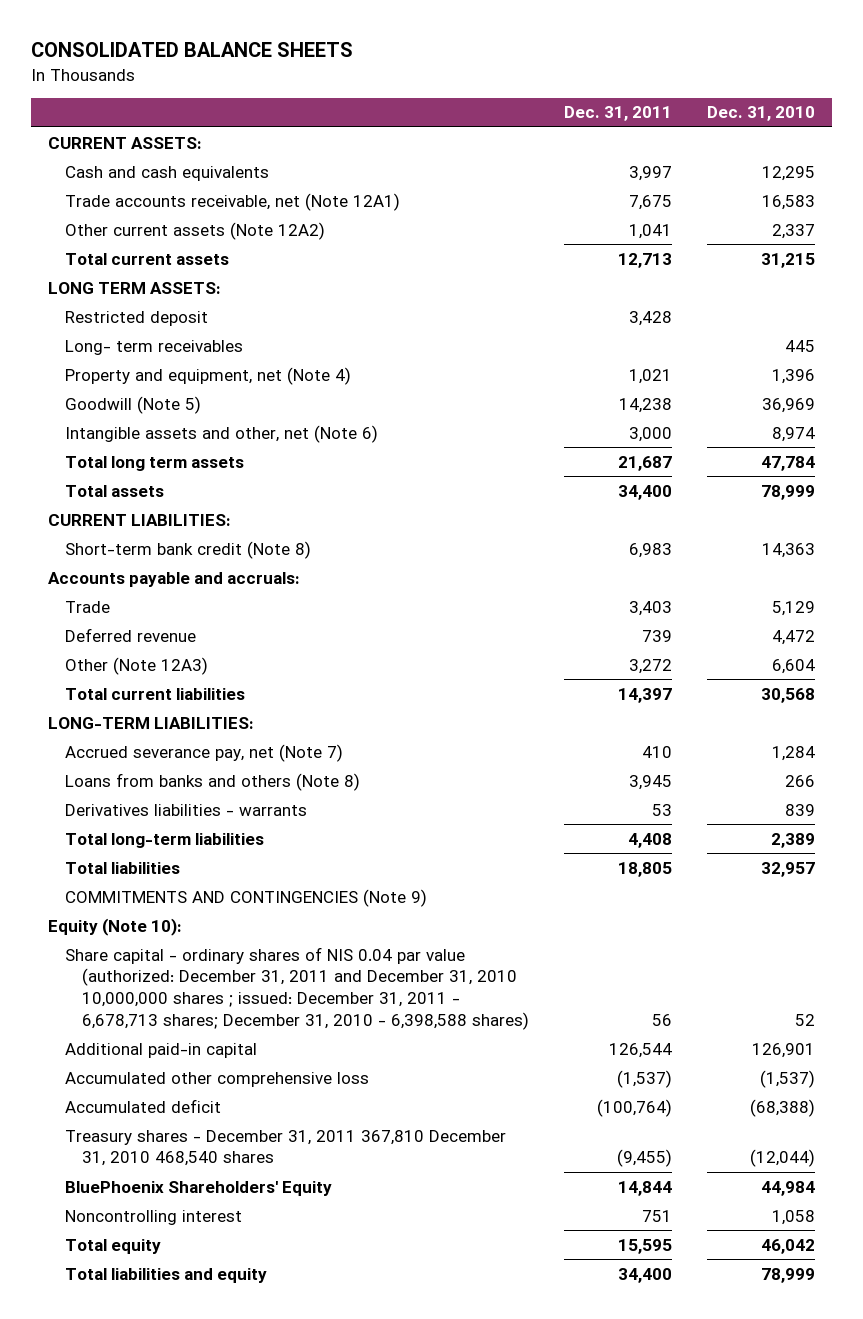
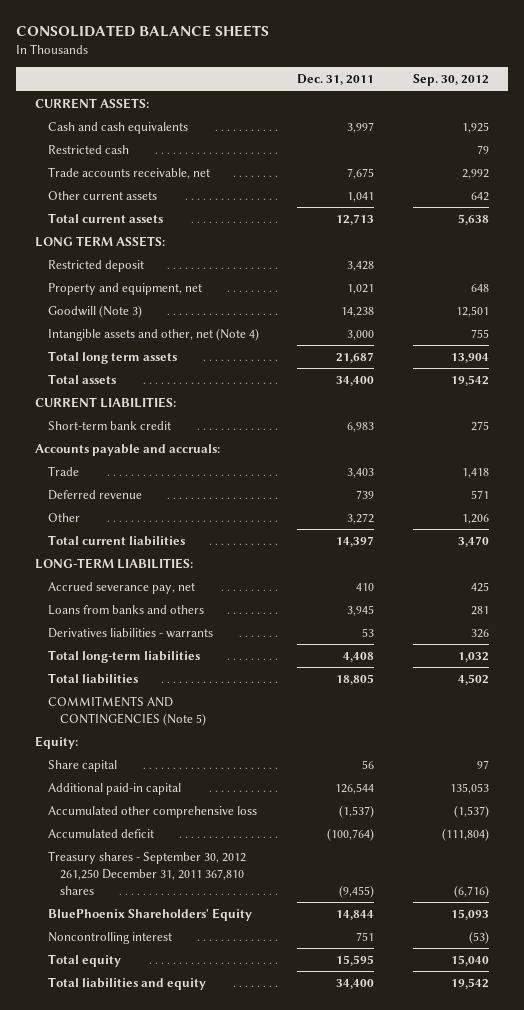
[706,106,815,122] Dec. 31, 2010 -> none
none -> [412,74,489,87] Sep. 30, 2012
none -> [47,144,129,154] Restricted cash
[64,192,400,211] Trade accounts receivable, net (Note 12A1) -> [47,166,210,179] Trade accounts receivable, net
[64,221,325,240] Other current assets (Note 12A2) -> [47,190,157,200] Other current assets
[64,339,243,355] Long- term receivables -> none
[64,366,351,385] Property and equipment, net (Note 4) -> [47,282,202,295] Property and equipment, net
[64,395,201,414] Goodwill (Note 5) -> [47,304,142,318] Goodwill (Note 3)
[64,424,378,443] Intangible assets and other, net (Note 6) -> [47,327,259,341] Intangible assets and other, net (Note 4)
[64,540,311,559] Short-term bank credit (Note 8) -> [47,420,171,430] Short-term bank credit
[64,656,208,675] Other (Note 12A3) -> [47,512,80,522] Other
[64,743,343,762] Accrued severance pay, net (Note 7) -> [47,581,195,594] Accrued severance pay, net
[64,772,360,791] Loans from banks and others (Note 8) -> [47,604,204,615] Loans from banks and others
[64,888,427,907] COMMITMENTS AND CONTINGENCIES (Note 9) -> [47,695,207,726] COMMITMENTS AND CONTINGENCIES (Note 5)
[48,917,183,936] Equity (Note 10): -> [35,735,79,749] Equity:
[64,946,529,1031] Share capital - ordinary shares of NIS 0.04 par value (authorized: December 31, 2011 and December 31, 2010 10,000,000 shares ; issued: December 31, 2011 - 6,678,713 shares; December 31, 2010 - 6,398,588 shares) -> [47,759,117,772] Share capital
[64,1129,506,1167] Treasury shares - December 31, 2011 367,810 December 31, 2010 468,540 shares -> [47,850,246,895] Treasury shares - September 30, 2012 261,250 December 31, 2011 367,810 shares

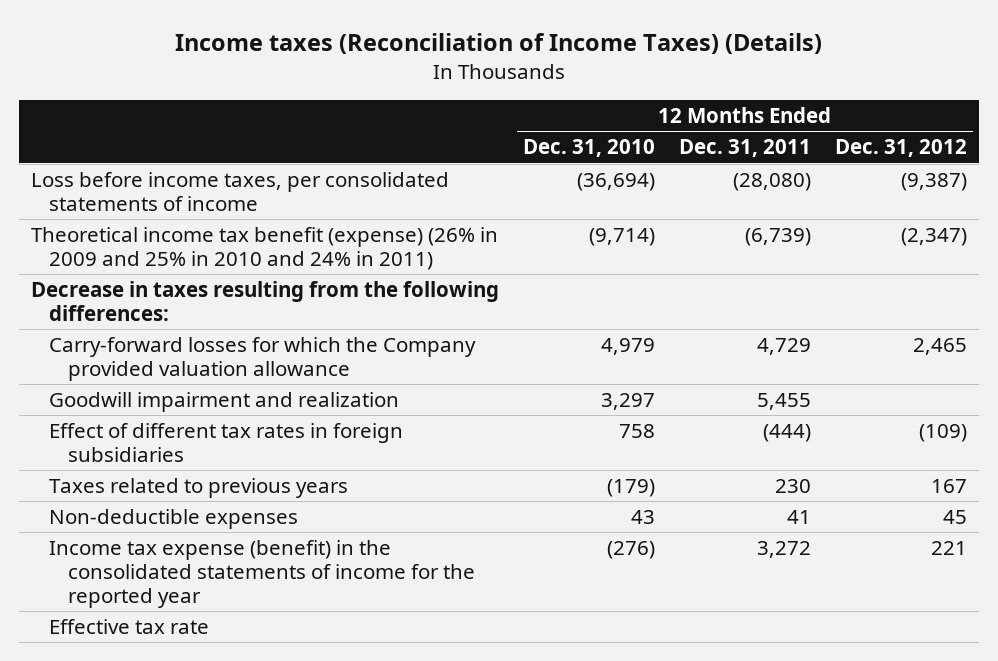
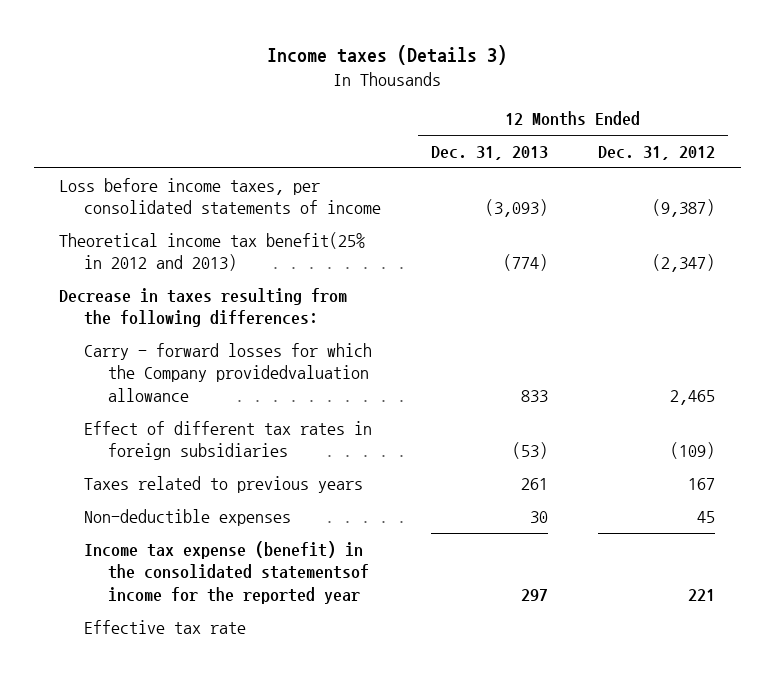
[175,33,823,55] Income taxes (Reconciliation of Income Taxes) (Details) -> [267,45,508,66] Income taxes (Details 3)
[523,139,656,158] Dec. 31, 2010 -> none
[679,139,812,158] Dec. 31, 2011 -> none
none -> [431,145,549,160] Dec. 31, 2013
[31,227,499,271] Theoretical income tax benefit (expense) (26% in 2009 and 25% in 2010 and 24% in 2011) -> [59,231,366,272] Theoretical income tax benefit(25% in 2012 and 2013)
[49,392,400,413] Goodwill impairment and realization -> none
[49,337,477,382] Carry-forward losses for which the Company provided valuation allowance -> [83,342,372,403] Carry - forward losses for which the Company providedvaluation allowance
[49,540,475,608] Income tax expense (benefit) in the consolidated statements of income for the reported year -> [83,540,370,605] Income tax expense (benefit) in the consolidated statementsof income for the reported year

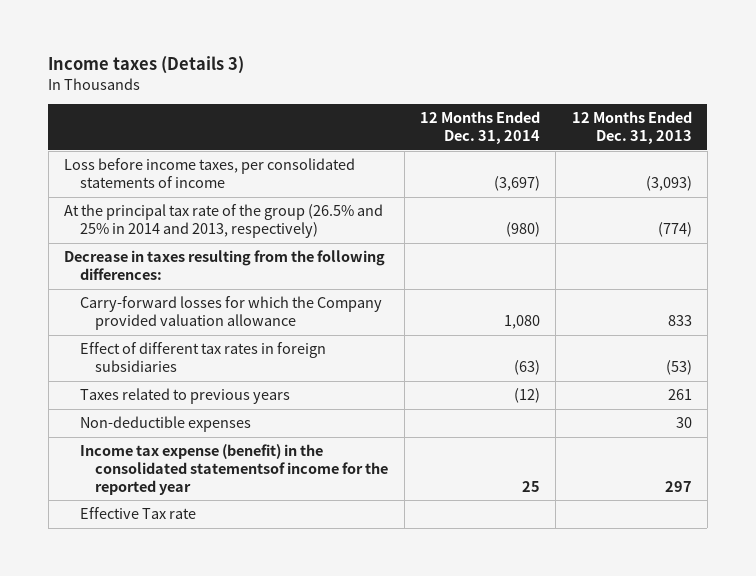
[598,145,716,160] Dec. 31, 2012 -> none
none -> [419,111,540,144] 12 Months Ended Dec. 31, 2014
[59,231,366,272] Theoretical income tax benefit(25% in 2012 and 2013) -> [64,204,384,238] At the principal tax rate of the group (26.5% and 25% in 2014 and 2013, respectively)
[83,342,372,403] Carry - forward losses for which the Company providedvaluation allowance -> [79,296,382,330] Carry-forward losses for which the Company provided valuation allowance
[83,619,246,634] Effective tax rate -> [79,507,196,520] Effective Tax rate

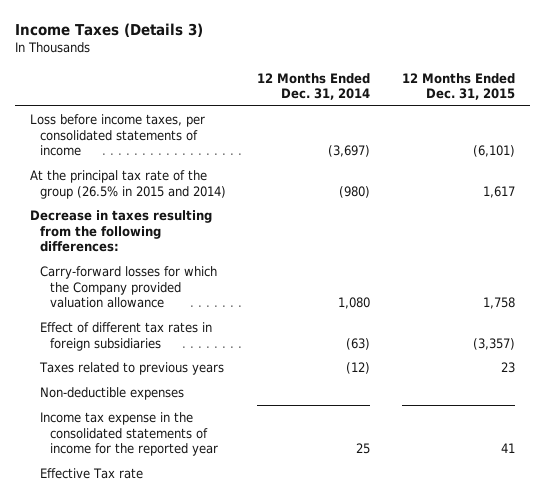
[48,56,245,75] Income taxes (Details 3) -> [14,22,203,37] Income Taxes (Details 3)
[571,111,692,144] 12 Months Ended Dec. 31, 2013 -> none
none -> [401,72,515,101] 12 Months Ended Dec. 31, 2015
[64,204,384,238] At the principal tax rate of the group (26.5% and 25% in 2014 and 2013, respectively) -> [30,170,227,199] At the principal tax rate of the group (26.5% in 2015 and 2014)
[79,444,389,495] Income tax expense (benefit) in the consolidated statementsof income for the reported year -> [40,412,219,457] Income tax expense in the consolidated statements of income for the reported year

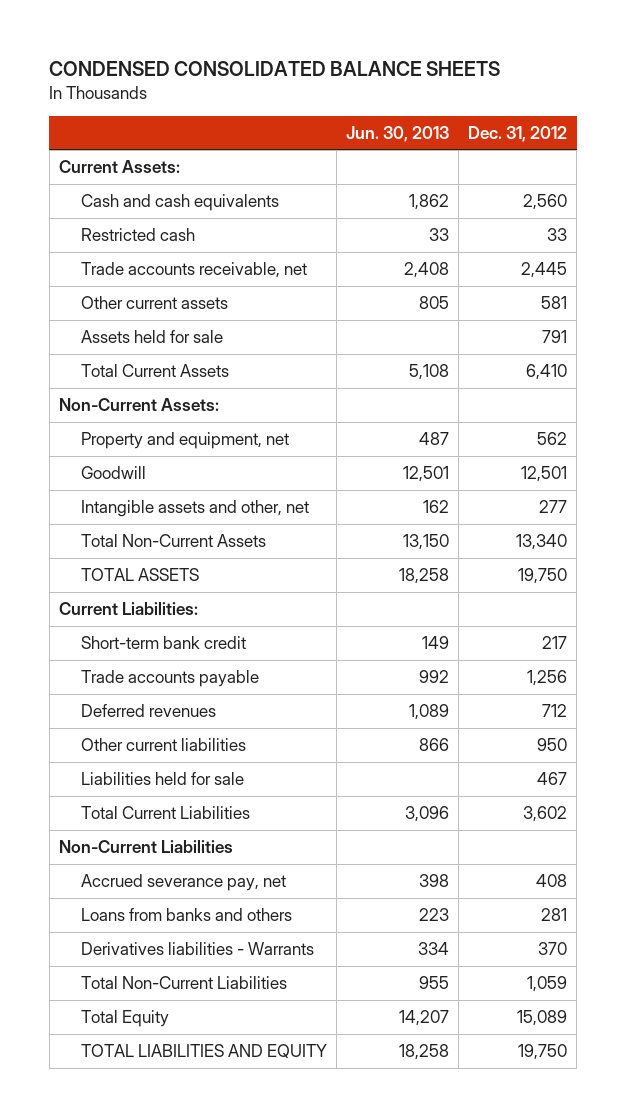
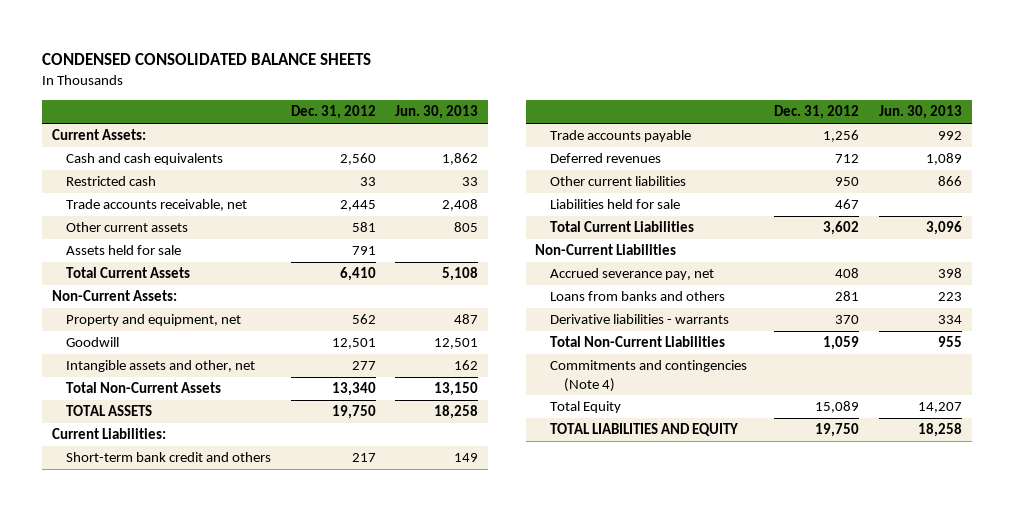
[81,636,247,650] Short-term bank credit -> [66,452,272,463] Short-term bank credit and others
[81,942,315,956] Derivatives liabilities - Warrants -> [549,314,729,325] Derivative liabilities - warrants
none -> [549,360,747,392] Commitments and contingencies (Note 4)

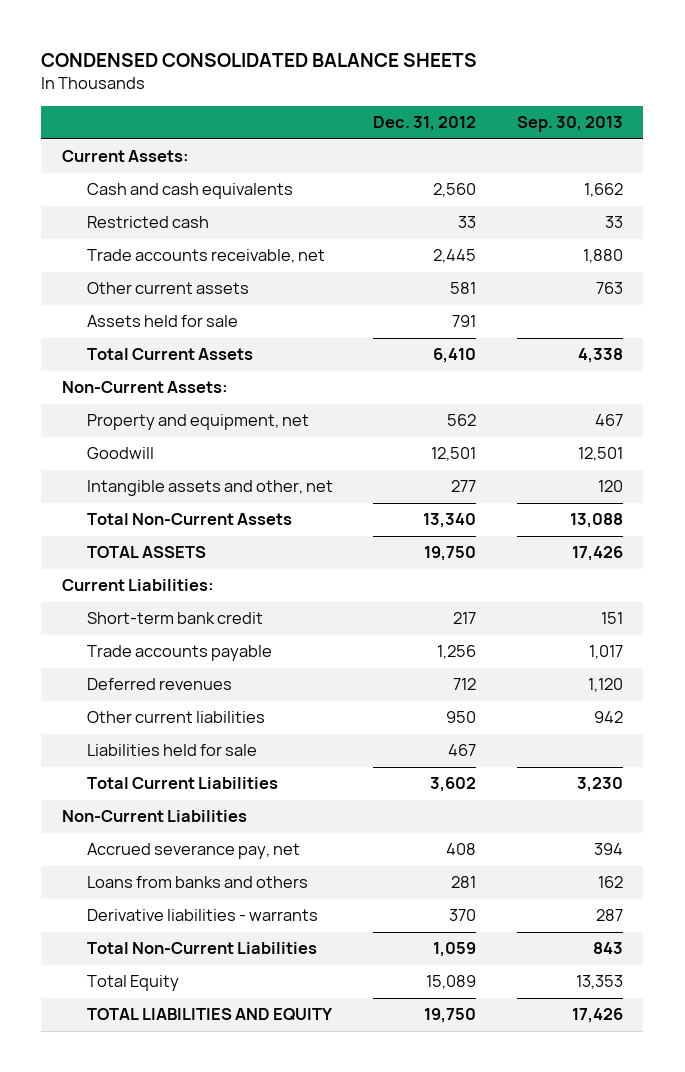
[395,105,479,120] Jun. 30, 2013 -> none
none -> [516,116,623,133] Sep. 30, 2013
[66,452,272,463] Short-term bank credit and others -> [86,612,263,625] Short-term bank credit
[549,360,747,392] Commitments and contingencies (Note 4) -> none

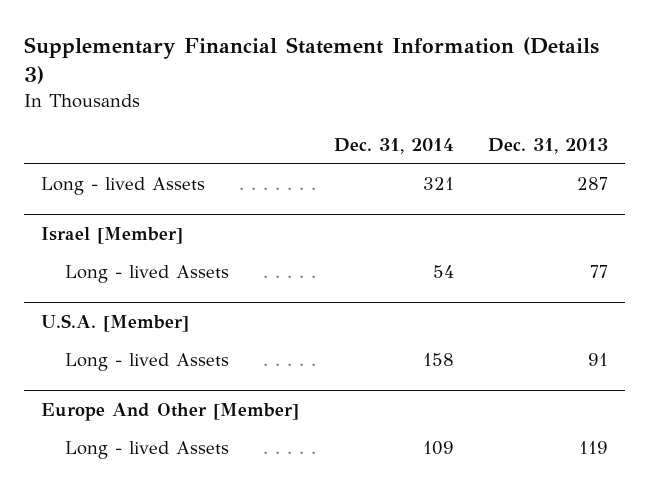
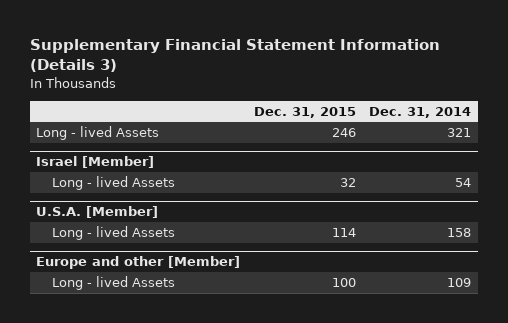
[488,138,609,155] Dec. 31, 2013 -> none
none -> [253,106,356,118] Dec. 31, 2015
[41,403,300,422] Europe And Other [Member] -> [36,256,241,270] Europe and other [Member]

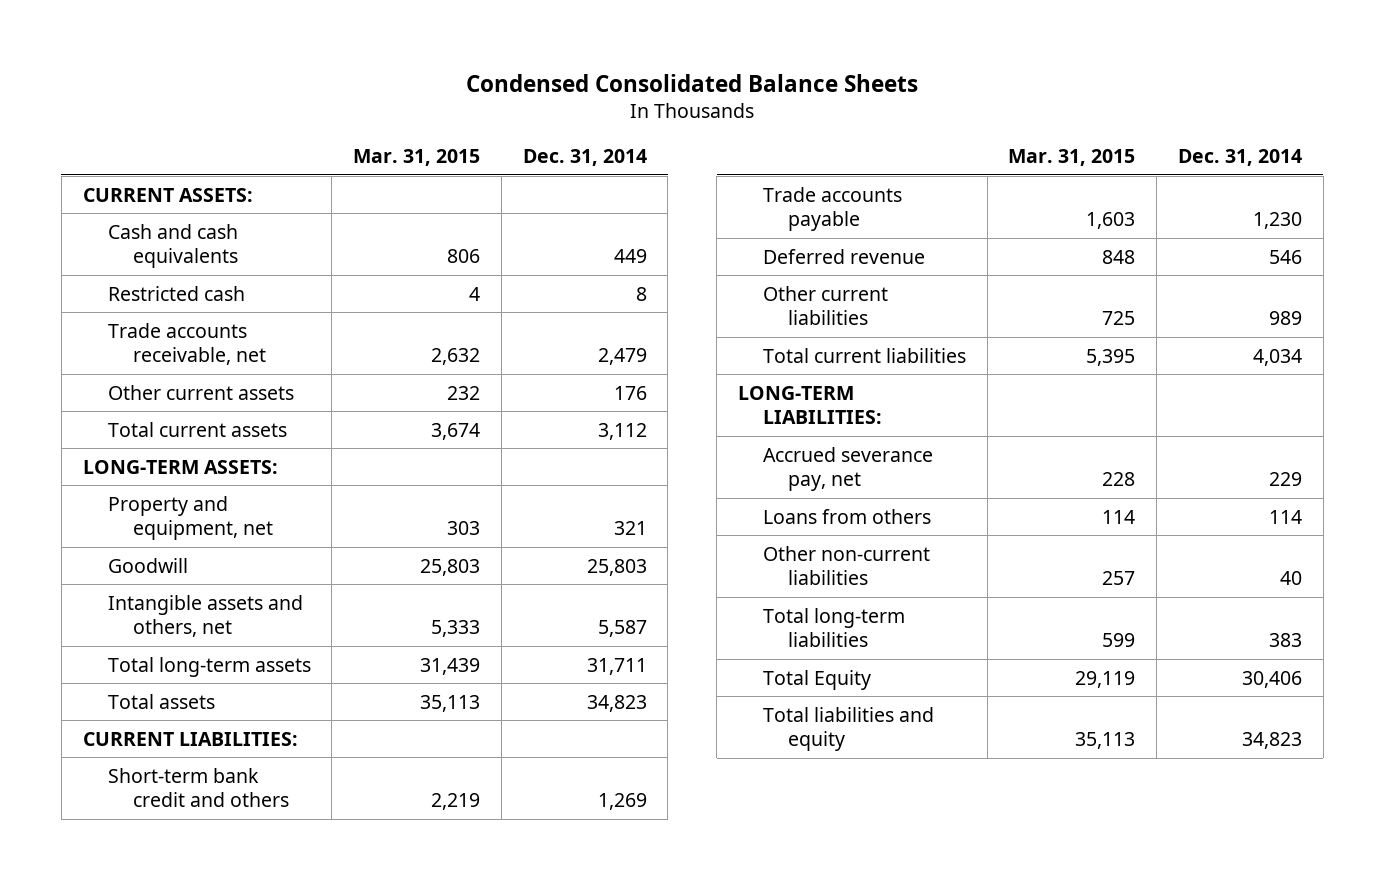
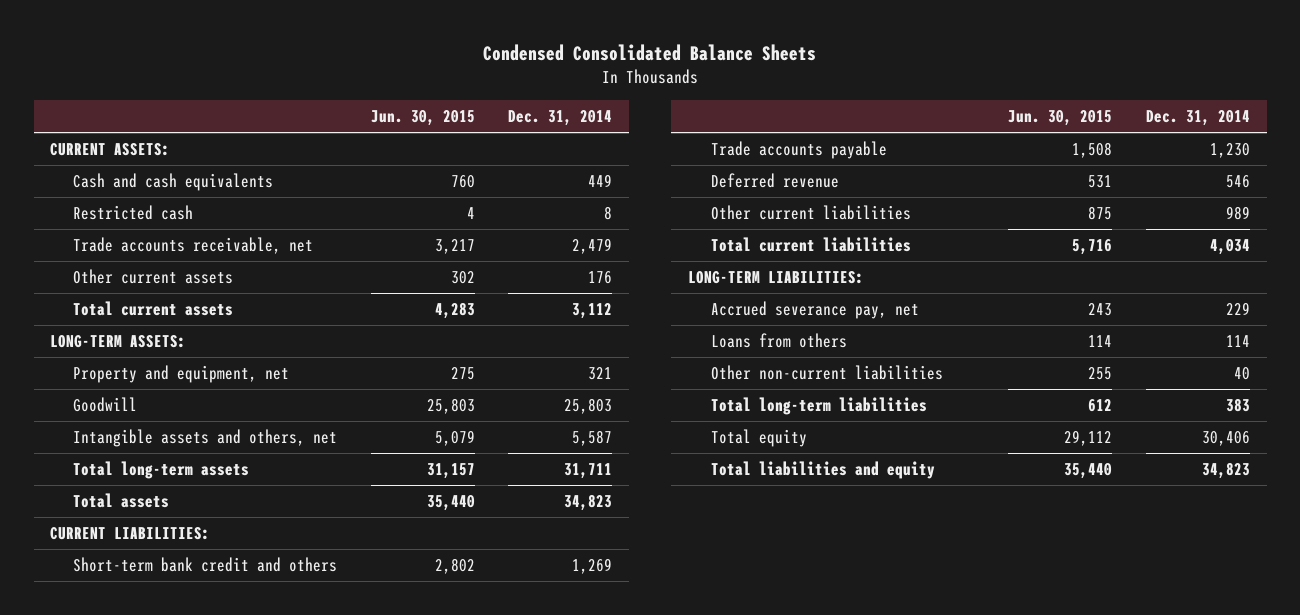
[353,149,481,167] Mar. 31, 2015 -> none
none -> [370,110,475,127] Jun. 30, 2015
[762,669,871,690] Total Equity -> [711,428,808,447] Total equity

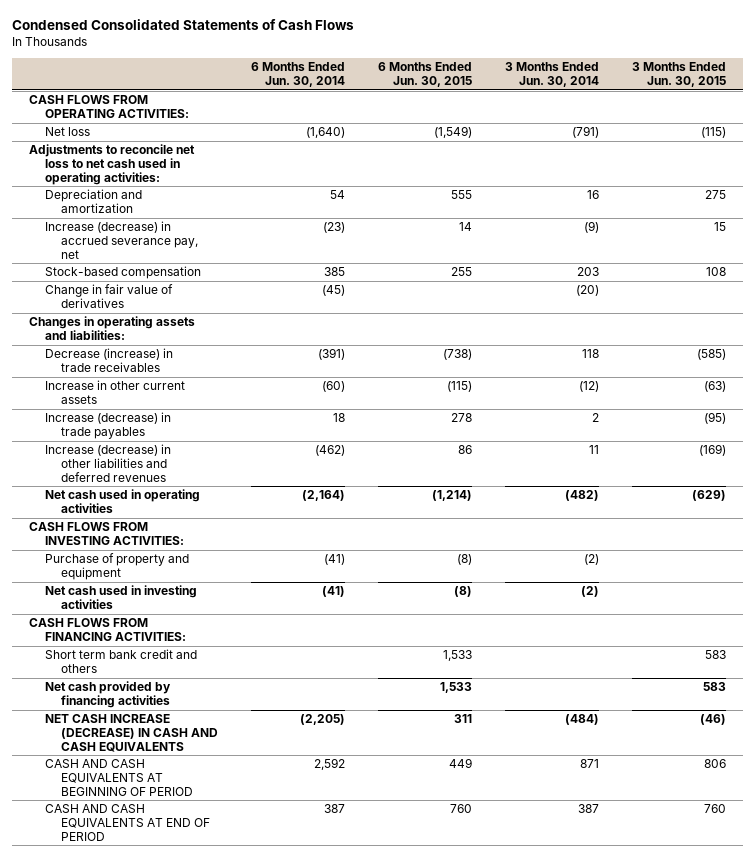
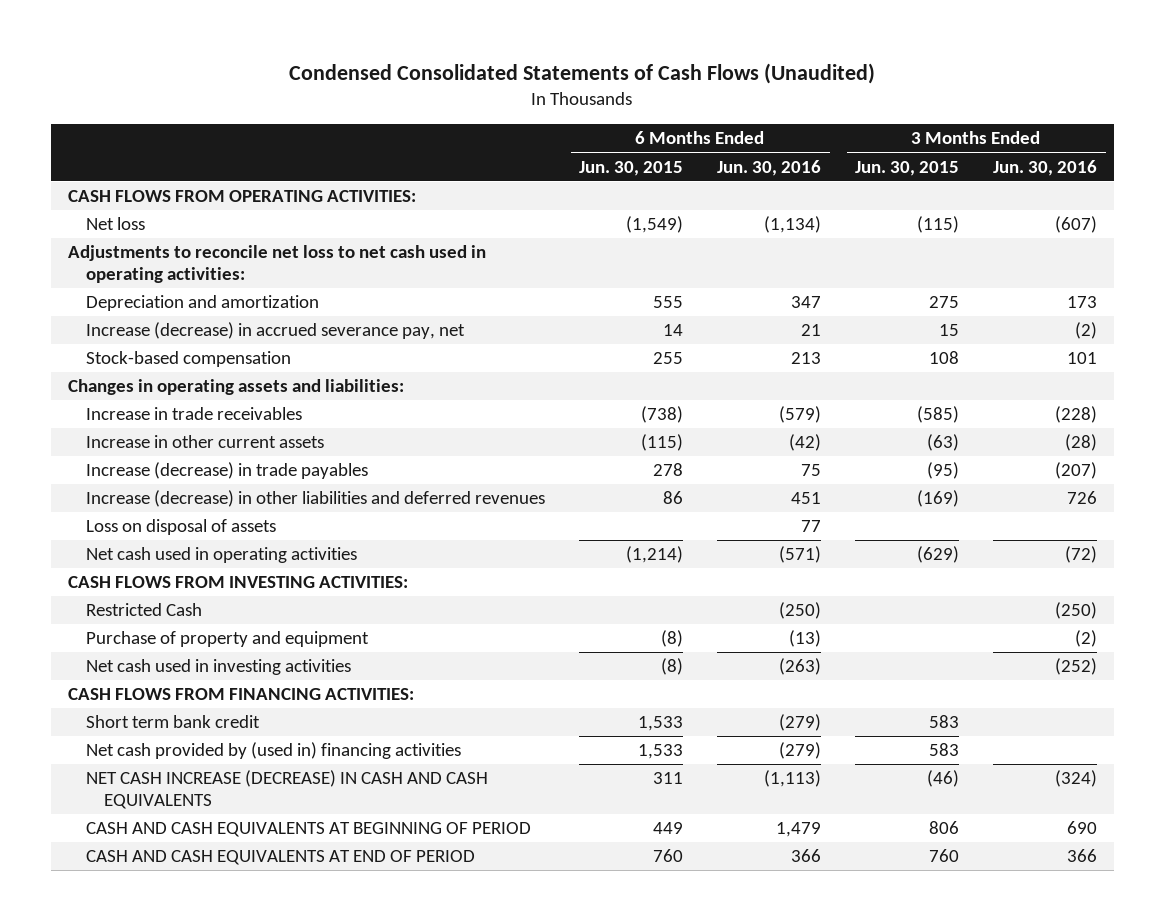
[12,19,355,31] Condensed Consolidated Statements of Cash Flows -> [289,62,876,84] Condensed Consolidated Statements of Cash Flows (Unaudited)
[250,62,345,87] 6 Months Ended Jun. 30, 2014 -> none
[505,62,600,87] 3 Months Ended Jun. 30, 2014 -> none
none -> [717,159,822,176] Jun. 30, 2016
none -> [993,159,1098,176] Jun. 30, 2016
[44,284,173,308] Change in fair value of derivatives -> none
[44,348,173,372] Decrease (increase) in trade receivables -> [85,407,302,421] Increase in trade receivables
none -> [85,519,276,536] Loss on disposal of assets
none -> [85,603,202,617] Restricted Cash
[44,649,197,673] Short term bank credit and others -> [85,715,260,729] Short term bank credit
[44,681,171,708] Net cash provided by financing activities -> [85,742,461,760] Net cash provided by (used in) financing activities

